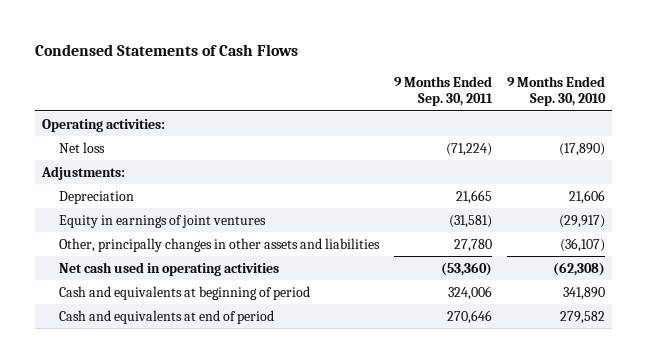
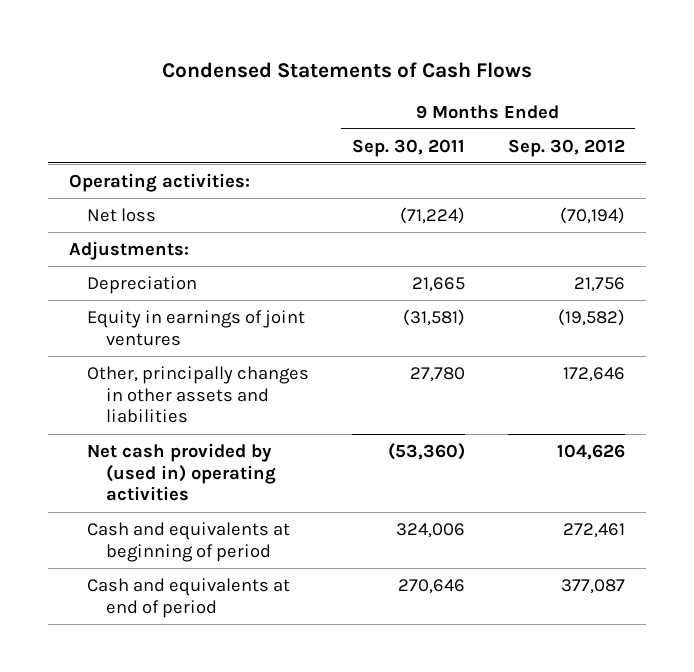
[506,75,606,107] 9 Months Ended Sep. 30, 2010 -> none
none -> [507,138,625,157] Sep. 30, 2012
[59,261,280,276] Net cash used in operating activities -> [87,442,276,502] Net cash provided by (used in) operating activities

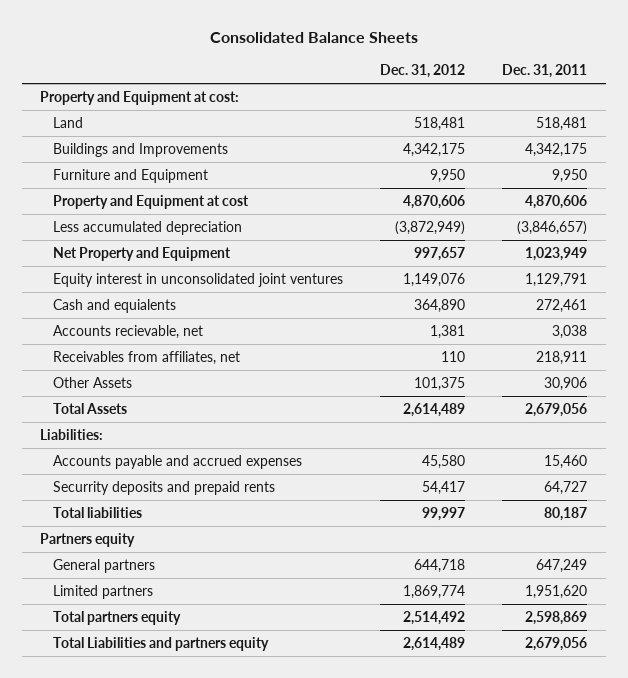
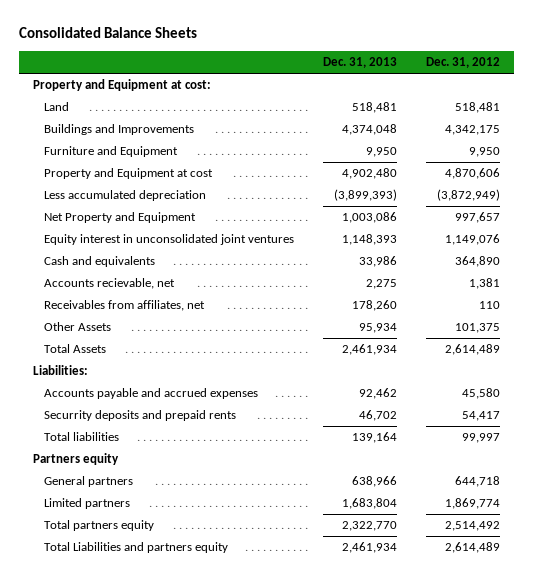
[502,64,588,79] Dec. 31, 2011 -> none
none -> [322,57,397,69] Dec. 31, 2013
[53,299,177,314] Cash and equialents -> [43,256,155,268] Cash and equivalents

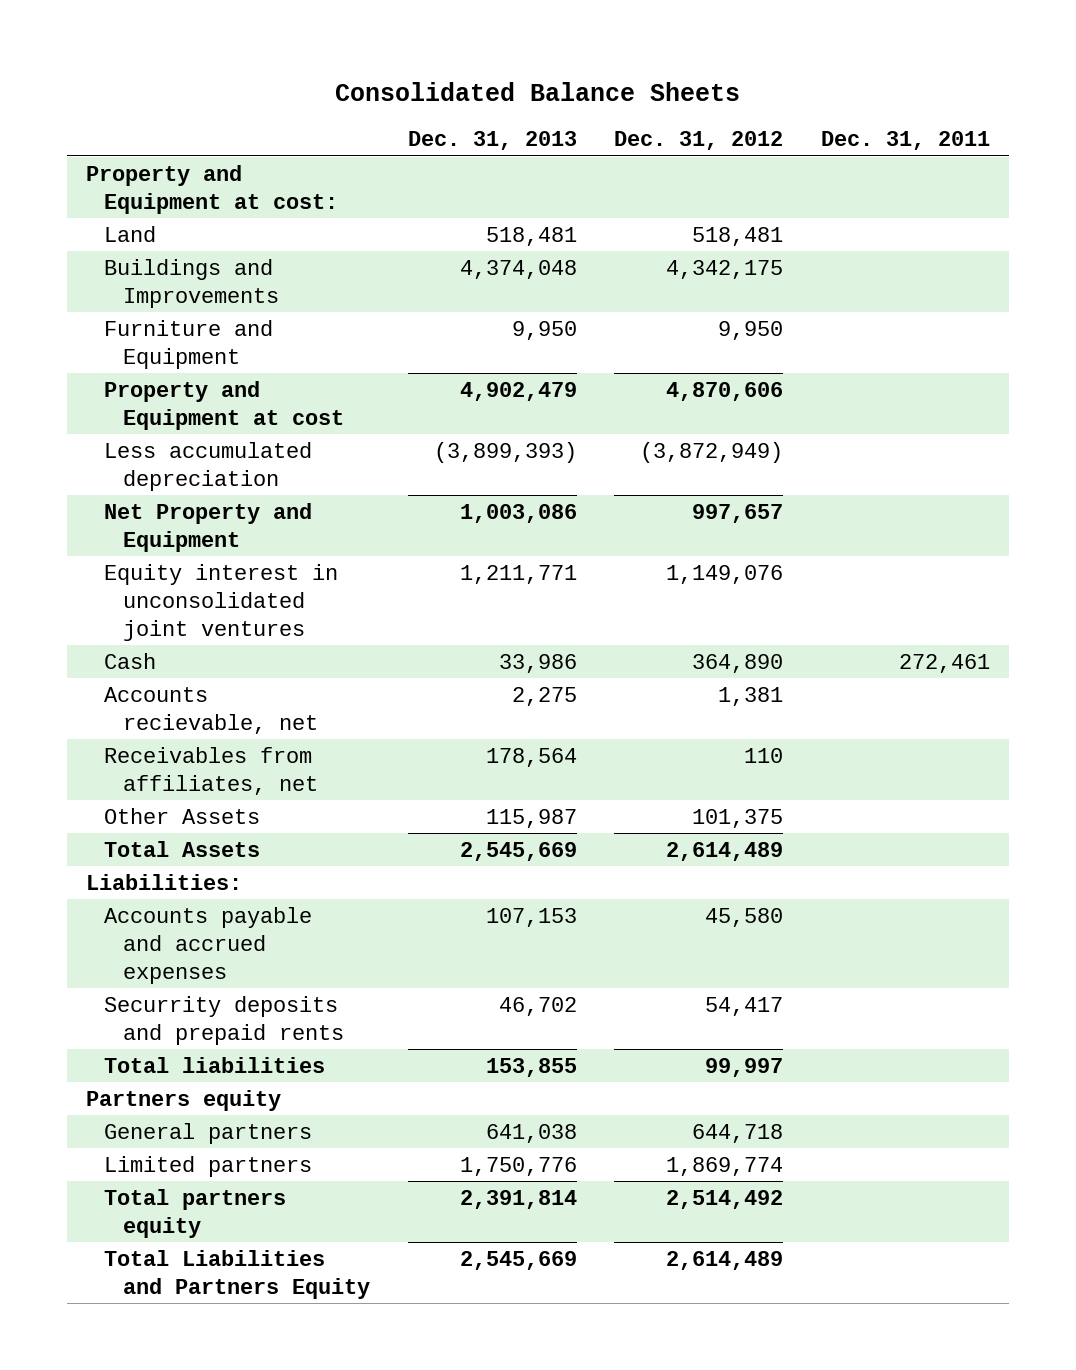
none -> [821,131,991,151] Dec. 31, 2011
[341,168,397,180] 4,902,480 -> [459,381,577,401] 4,902,479
[341,234,397,246] 1,148,393 -> [459,564,577,584] 1,211,771
[43,256,155,268] Cash and equivalents -> [104,652,157,669] Cash
[351,300,397,312] 178,260 -> [485,747,577,767] 178,564
[358,323,397,334] 95,934 -> [485,808,577,828] 115,987
[341,344,397,356] 2,461,934 -> [459,841,577,861] 2,545,669
[358,388,397,400] 92,462 -> [485,907,577,927] 107,153
[351,432,397,444] 139,164 -> [485,1057,577,1077] 153,855
[351,476,397,488] 638,966 -> [485,1123,577,1143] 641,038
[341,498,397,510] 1,683,804 -> [459,1156,577,1176] 1,750,776
[341,521,397,532] 2,322,770 -> [459,1189,577,1209] 2,391,814
[43,542,228,554] Total Liabilities and partners equity -> [104,1249,371,1299] Total Liabilities and Partners Equity
[341,542,397,554] 2,461,934 -> [459,1250,577,1270] 2,545,669

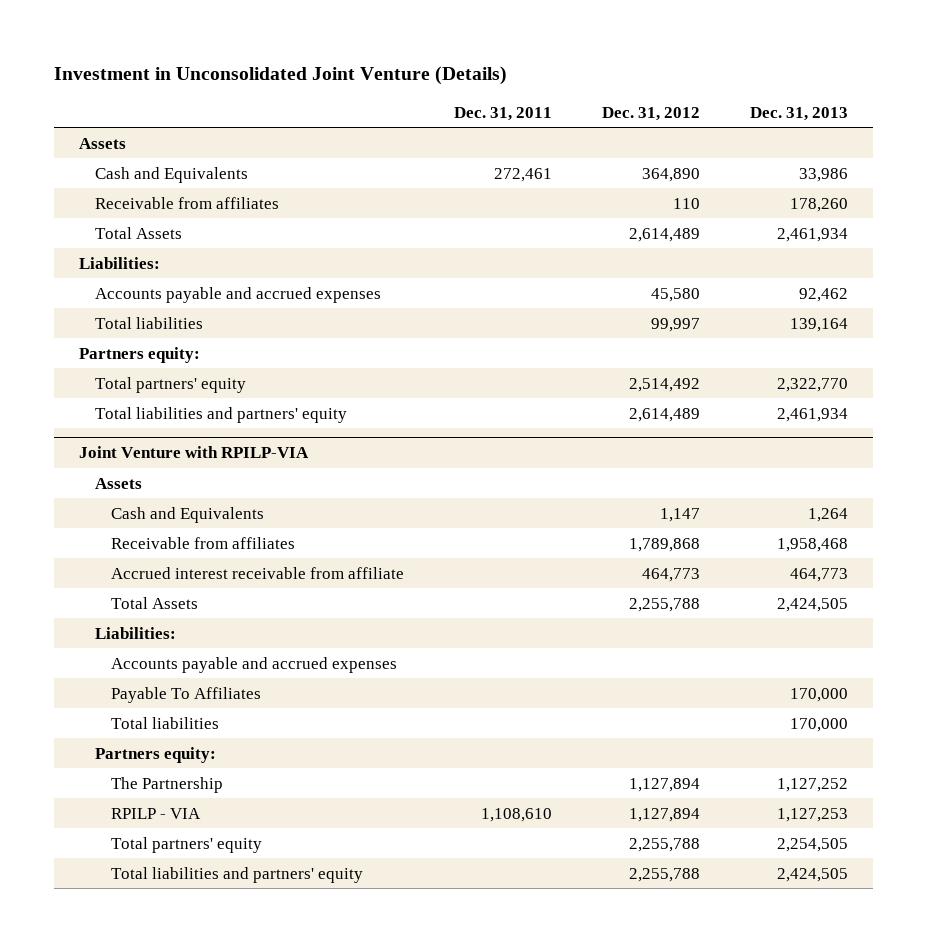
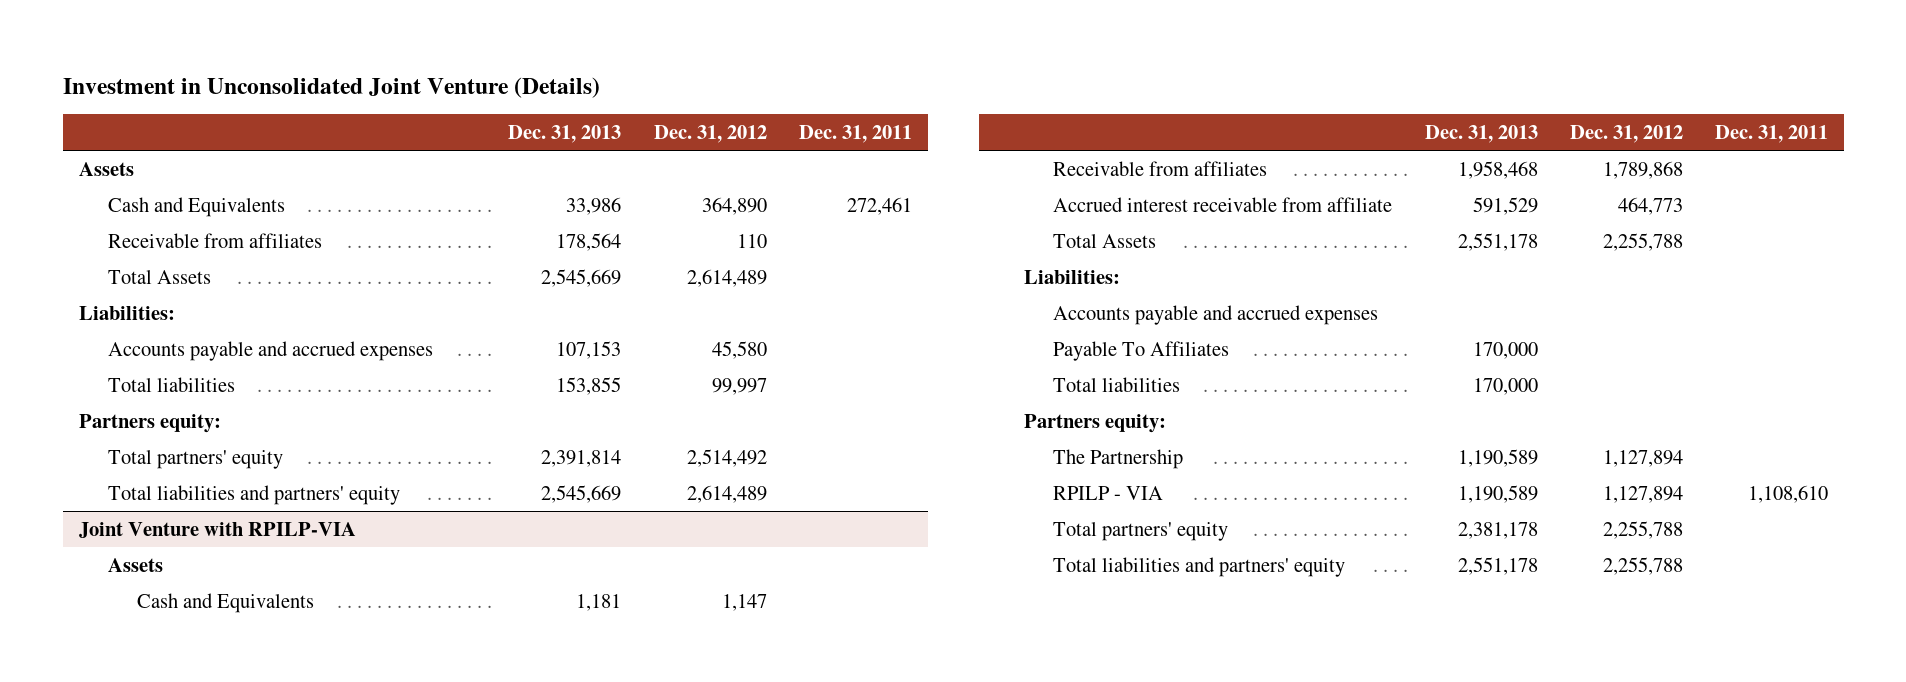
[790,197,849,212] 178,260 -> [556,232,622,251] 178,564
[777,227,849,242] 2,461,934 -> [541,268,622,287] 2,545,669
[799,287,849,302] 92,462 -> [556,340,622,359] 107,153
[790,317,849,332] 139,164 -> [556,376,622,395] 153,855
[777,377,849,392] 2,322,770 -> [541,449,622,467] 2,391,814
[777,407,849,422] 2,461,934 -> [541,484,622,503] 2,545,669
[808,507,849,522] 1,264 -> [576,593,622,611] 1,181
[790,567,849,582] 464,773 -> [1472,196,1538,215] 591,529
[777,597,849,612] 2,424,505 -> [1457,232,1538,251] 2,551,178
[777,777,849,792] 1,127,252 -> [1457,448,1538,467] 1,190,589
[777,807,849,822] 1,127,253 -> [1457,484,1538,503] 1,190,589
[777,837,849,852] 2,254,505 -> [1457,521,1538,539] 2,381,178
[777,867,849,882] 2,424,505 -> [1457,556,1538,575] 2,551,178

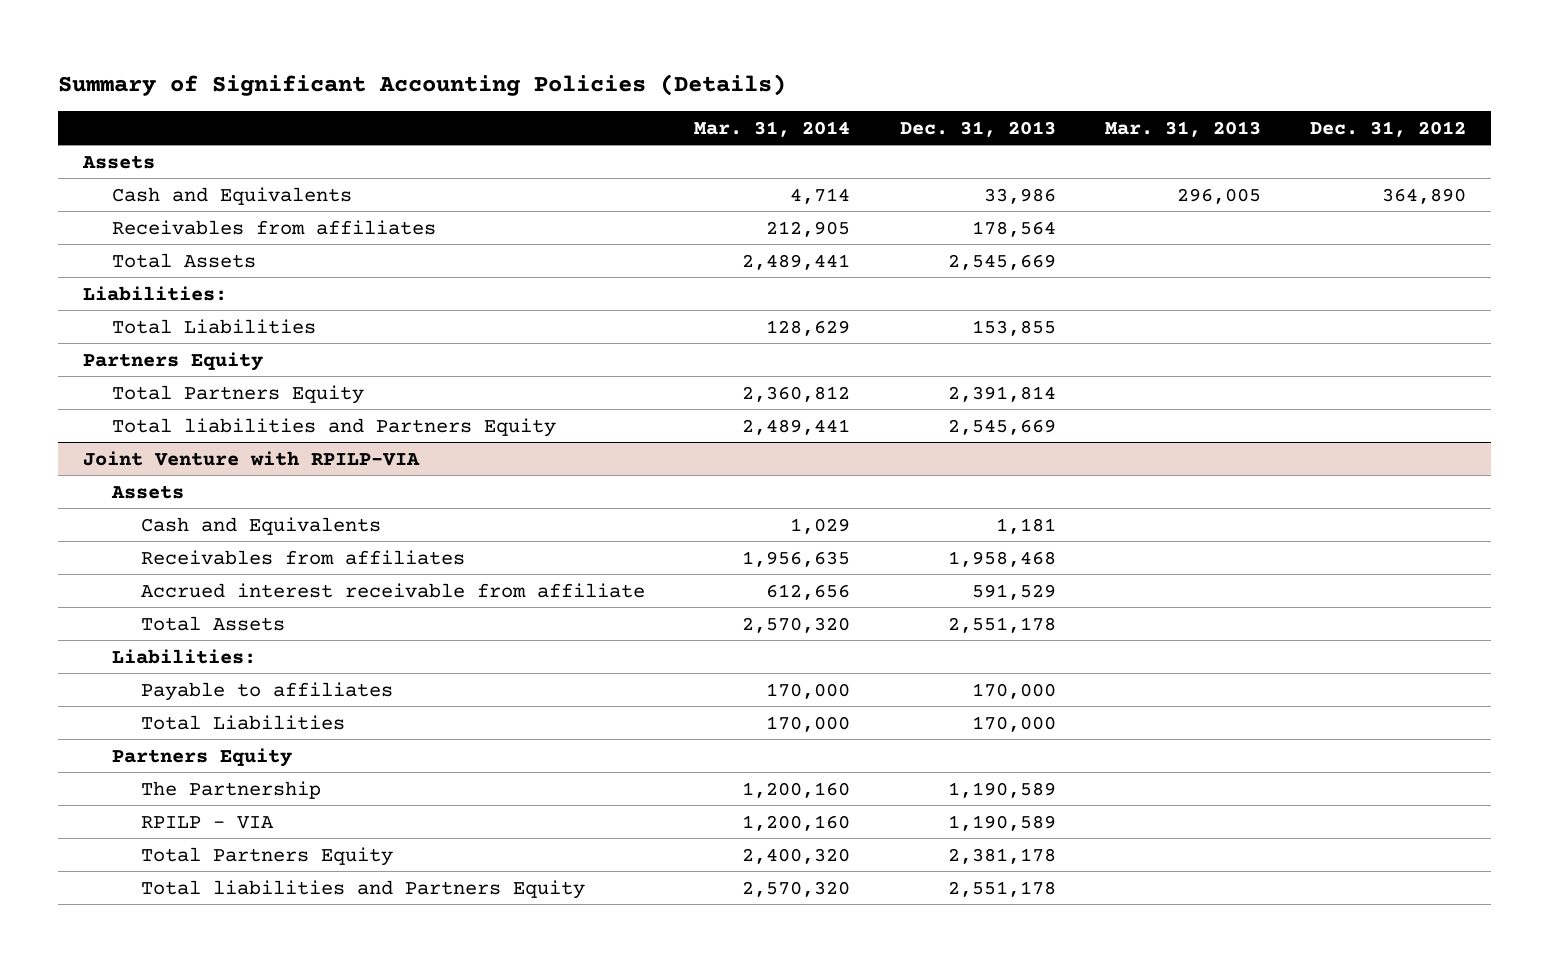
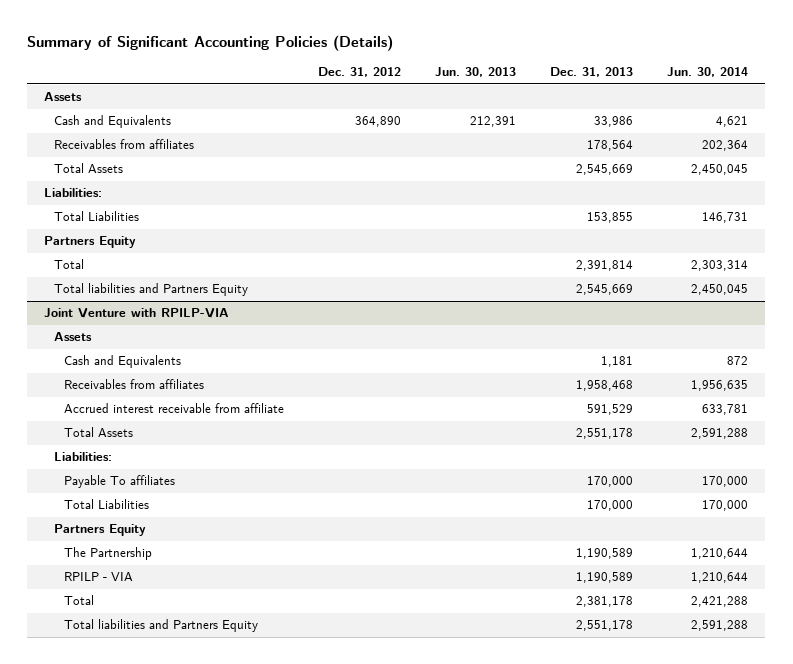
[694,120,851,137] Mar. 31, 2014 -> none
[1104,120,1261,137] Mar. 31, 2013 -> none
none -> [435,66,517,77] Jun. 30, 2013
none -> [667,66,749,77] Jun. 30, 2014
[111,384,364,404] Total Partners Equity -> [54,259,85,270] Total
[140,681,393,701] Payable to affiliates -> [64,475,176,489] Payable To affiliates
[140,846,393,866] Total Partners Equity -> [64,595,95,606] Total

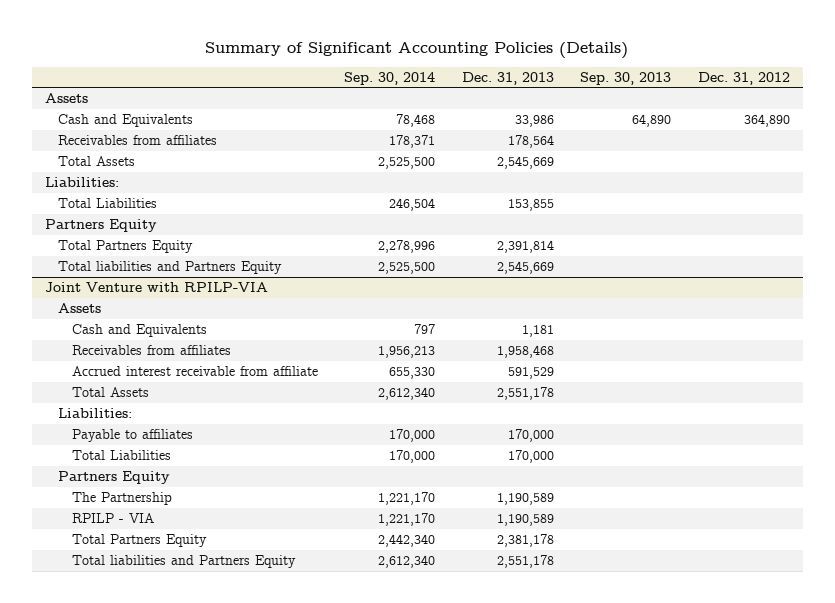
[435,66,517,77] Jun. 30, 2013 -> none
[667,66,749,77] Jun. 30, 2014 -> none
none -> [344,71,436,85] Sep. 30, 2014
none -> [580,71,672,85] Sep. 30, 2013
[54,259,85,270] Total -> [58,240,194,254] Total Partners Equity
[64,475,176,489] Payable To affiliates -> [71,429,193,443] Payable to affiliates
[64,595,95,606] Total -> [71,534,207,548] Total Partners Equity

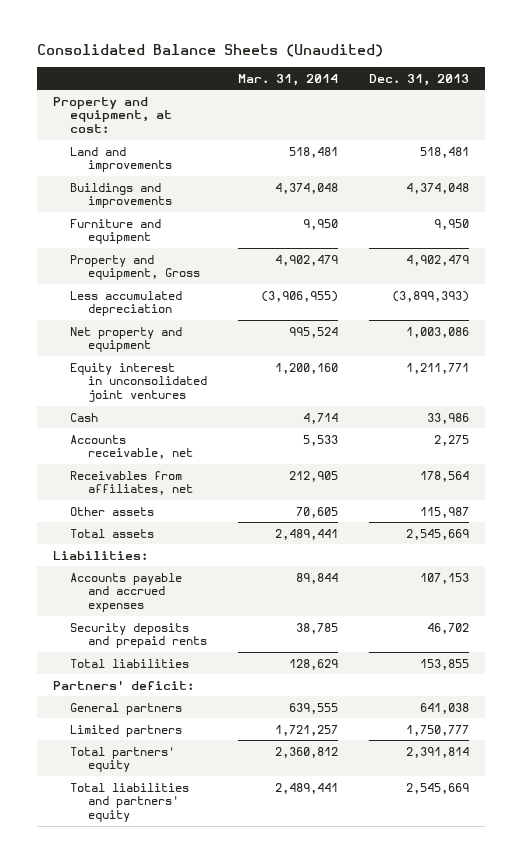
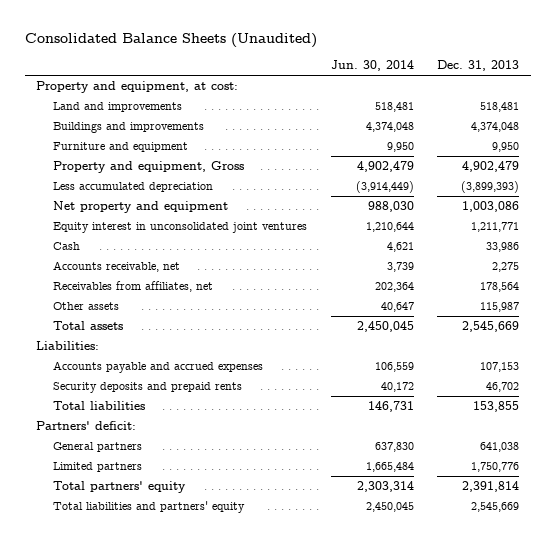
[238,73,339,86] Mar. 31, 2014 -> none
none -> [330,60,414,72] Jun. 30, 2014
[406,724,470,736] 1,750,777 -> [471,462,520,473] 1,750,776

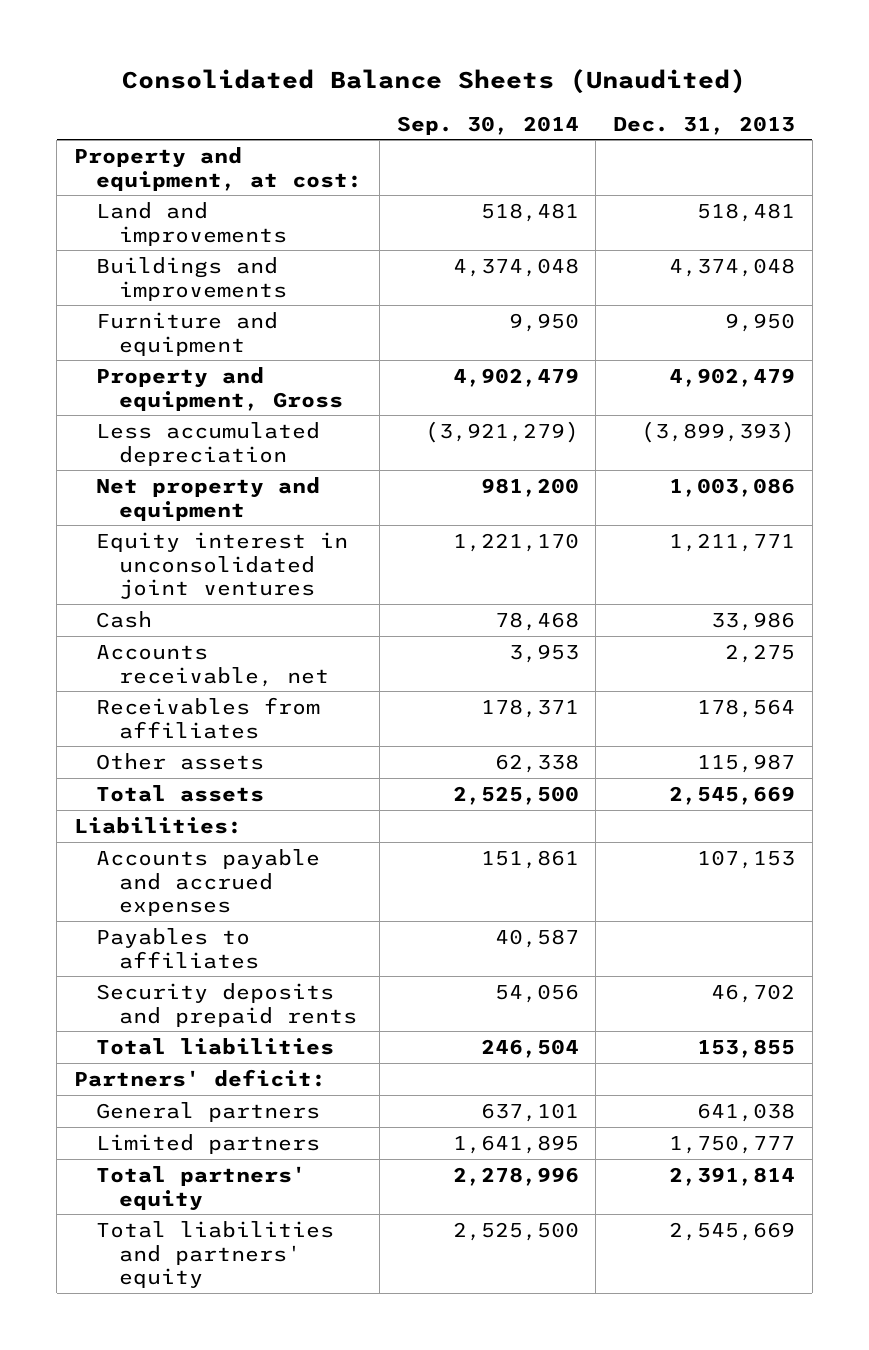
[330,60,414,72] Jun. 30, 2014 -> none
none -> [396,115,579,135] Sep. 30, 2014
[53,281,214,293] Receivables from affiliates, net -> [96,696,321,739] Receivables from affiliates
none -> [96,927,259,969] Payables to affiliates
[471,462,520,473] 1,750,776 -> [668,1134,795,1154] 1,750,777

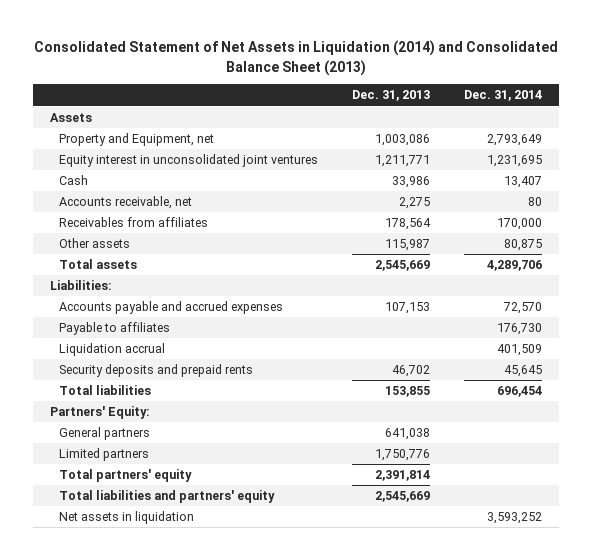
[122,68,747,94] Consolidated Balance Sheets (Unaudited) -> [34,40,559,76] Consolidated Statement of Net Assets in Liquidation (2014) and Consolidated Balance Sheet (2013)
[396,115,579,135] Sep. 30, 2014 -> none
none -> [464,90,543,102] Dec. 31, 2014
[73,146,363,191] Property and equipment, at cost: -> none
[96,201,287,246] Land and improvements -> none
[96,256,287,301] Buildings and improvements -> none
[96,311,279,356] Furniture and equipment -> none
[96,366,343,411] Property and equipment, Gross -> none
[96,421,321,466] Less accumulated depreciation -> none
none -> [50,113,93,123] Assets
[96,476,321,521] Net property and equipment -> [59,133,215,147] Property and Equipment, net
[96,927,259,969] Payables to affiliates -> [59,322,171,336] Payable to affiliates
none -> [59,343,166,357] Liquidation accrual
[73,1068,326,1087] Partners' deficit: -> [50,406,151,420] Partners' Equity:
[668,1134,795,1154] 1,750,777 -> [375,449,431,462] 1,750,776
none -> [59,511,195,525] Net assets in liquidation

